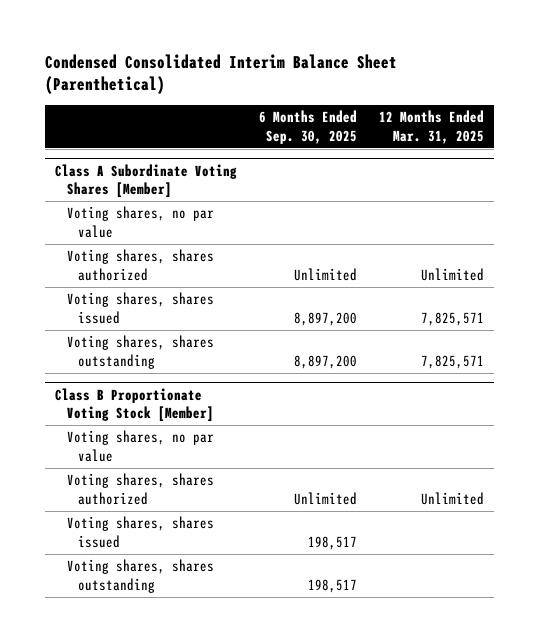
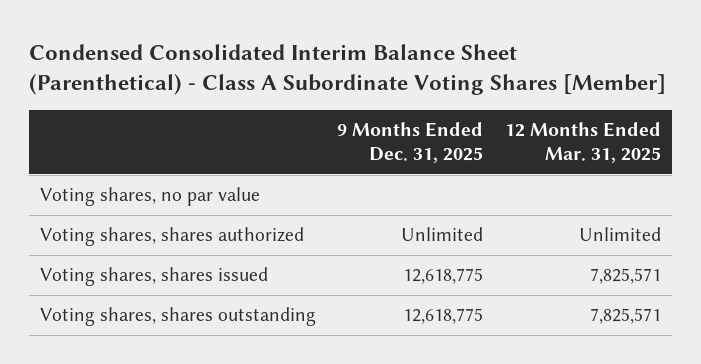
[44,53,397,95] Condensed Consolidated Interim Balance Sheet (Parenthetical) -> [29,43,667,96] Condensed Consolidated Interim Balance Sheet (Parenthetical) - Class A Subordinate Voting Shares [Member]
[259,110,358,144] 6 Months Ended Sep. 30, 2025 -> none
none -> [337,121,484,164] 9 Months Ended Dec. 31, 2025
[55,163,238,198] Class A Subordinate Voting Shares [Member] -> none
[55,387,214,422] Class B Proportionate Voting Stock [Member] -> none
[66,430,214,462] Voting shares, no par value -> none
[66,473,214,505] Voting shares, shares authorized -> none
[66,516,214,548] Voting shares, shares issued -> none
[66,559,214,593] Voting shares, shares outstanding -> none

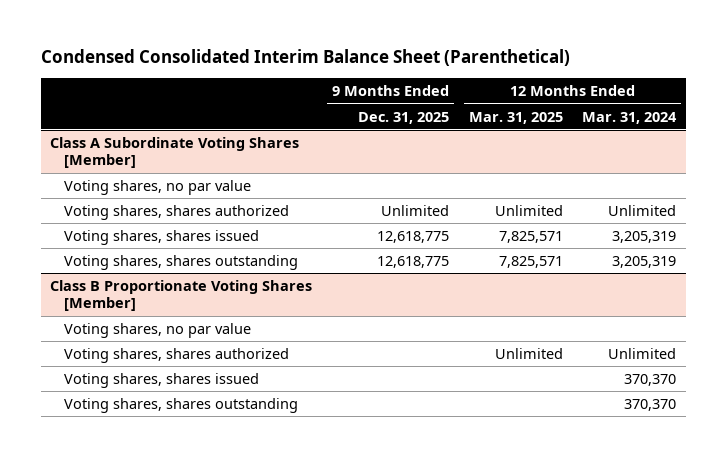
[29,43,667,96] Condensed Consolidated Interim Balance Sheet (Parenthetical) - Class A Subordinate Voting Shares [Member] -> [40,49,570,67] Condensed Consolidated Interim Balance Sheet (Parenthetical)
none -> [582,111,678,124] Mar. 31, 2024
none -> [50,137,300,169] Class A Subordinate Voting Shares [Member]
none -> [50,280,313,312] Class B Proportionate Voting Shares [Member]
none -> [64,323,252,339] Voting shares, no par value
none -> [64,348,290,364] Voting shares, shares authorized
none -> [64,373,260,389] Voting shares, shares issued
none -> [64,398,299,414] Voting shares, shares outstanding

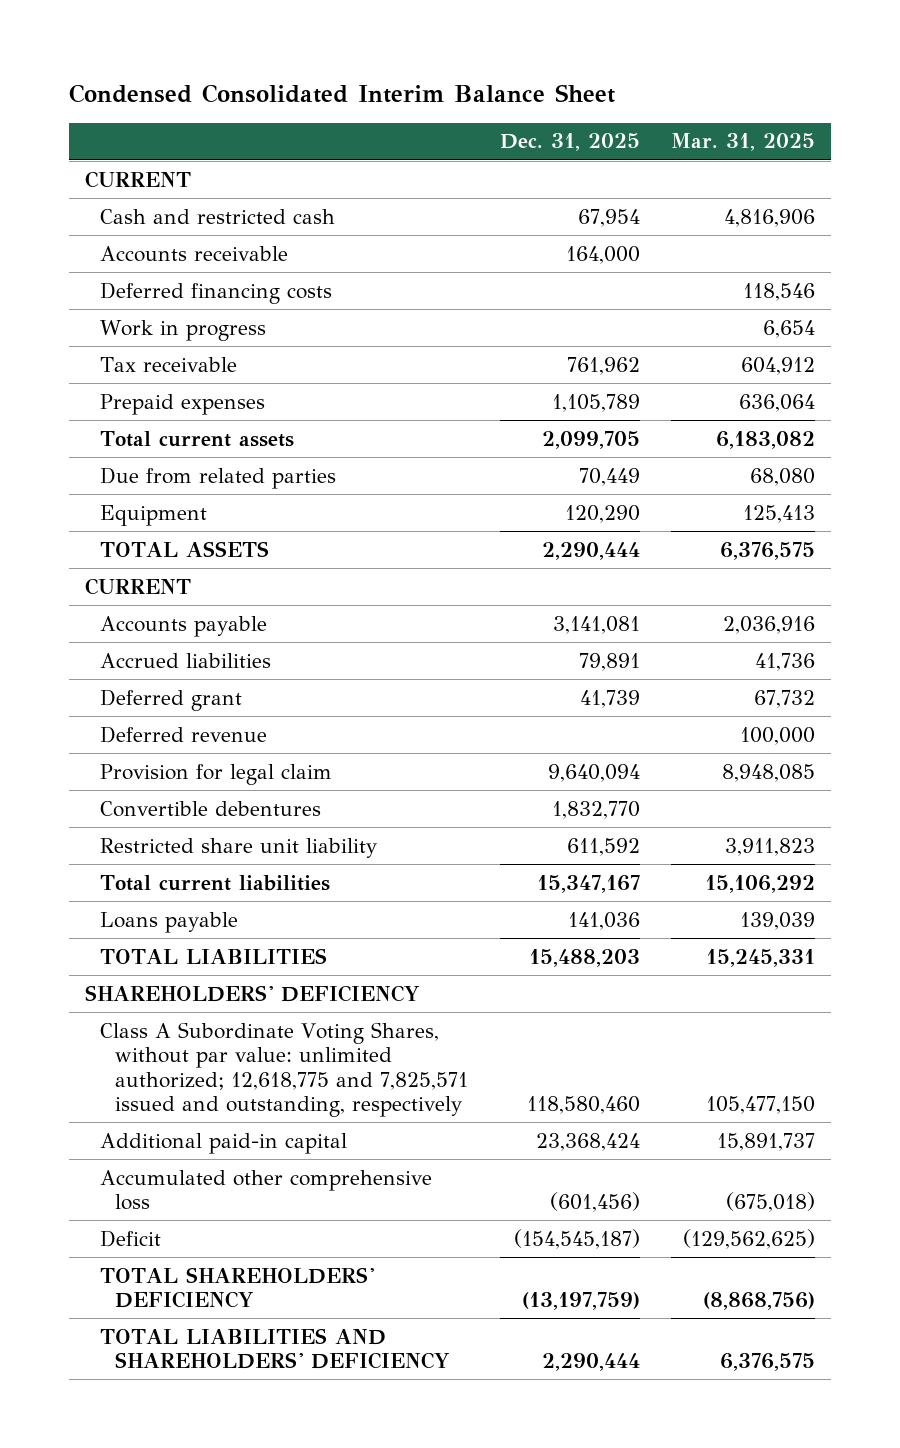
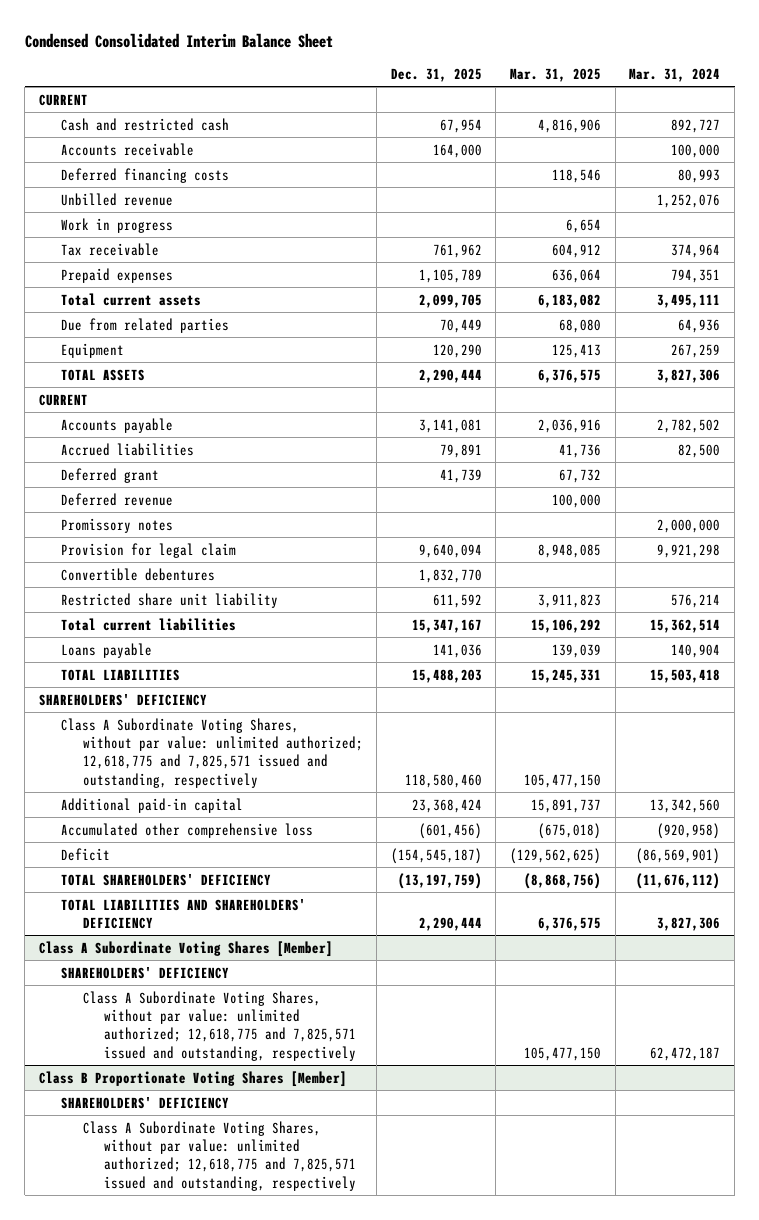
none -> [629,67,721,82] Mar. 31, 2024
none -> [60,192,173,206] Unbilled revenue
none -> [60,517,173,533] Promissory notes
none -> [38,940,333,957] Class A Subordinate Voting Shares [Member]
none -> [60,966,229,979] SHAREHOLDERS' DEFICIENCY
none -> [82,990,357,1061] Class A Subordinate Voting Shares, without par value: unlimited authorized; 12,618,775 and 7,825,571 issued and outstanding, respectively
none -> [38,1070,347,1087] Class B Proportionate Voting Shares [Member]
none -> [60,1096,229,1109] SHAREHOLDERS' DEFICIENCY
none -> [82,1120,357,1191] Class A Subordinate Voting Shares, without par value: unlimited authorized; 12,618,775 and 7,825,571 issued and outstanding, respectively

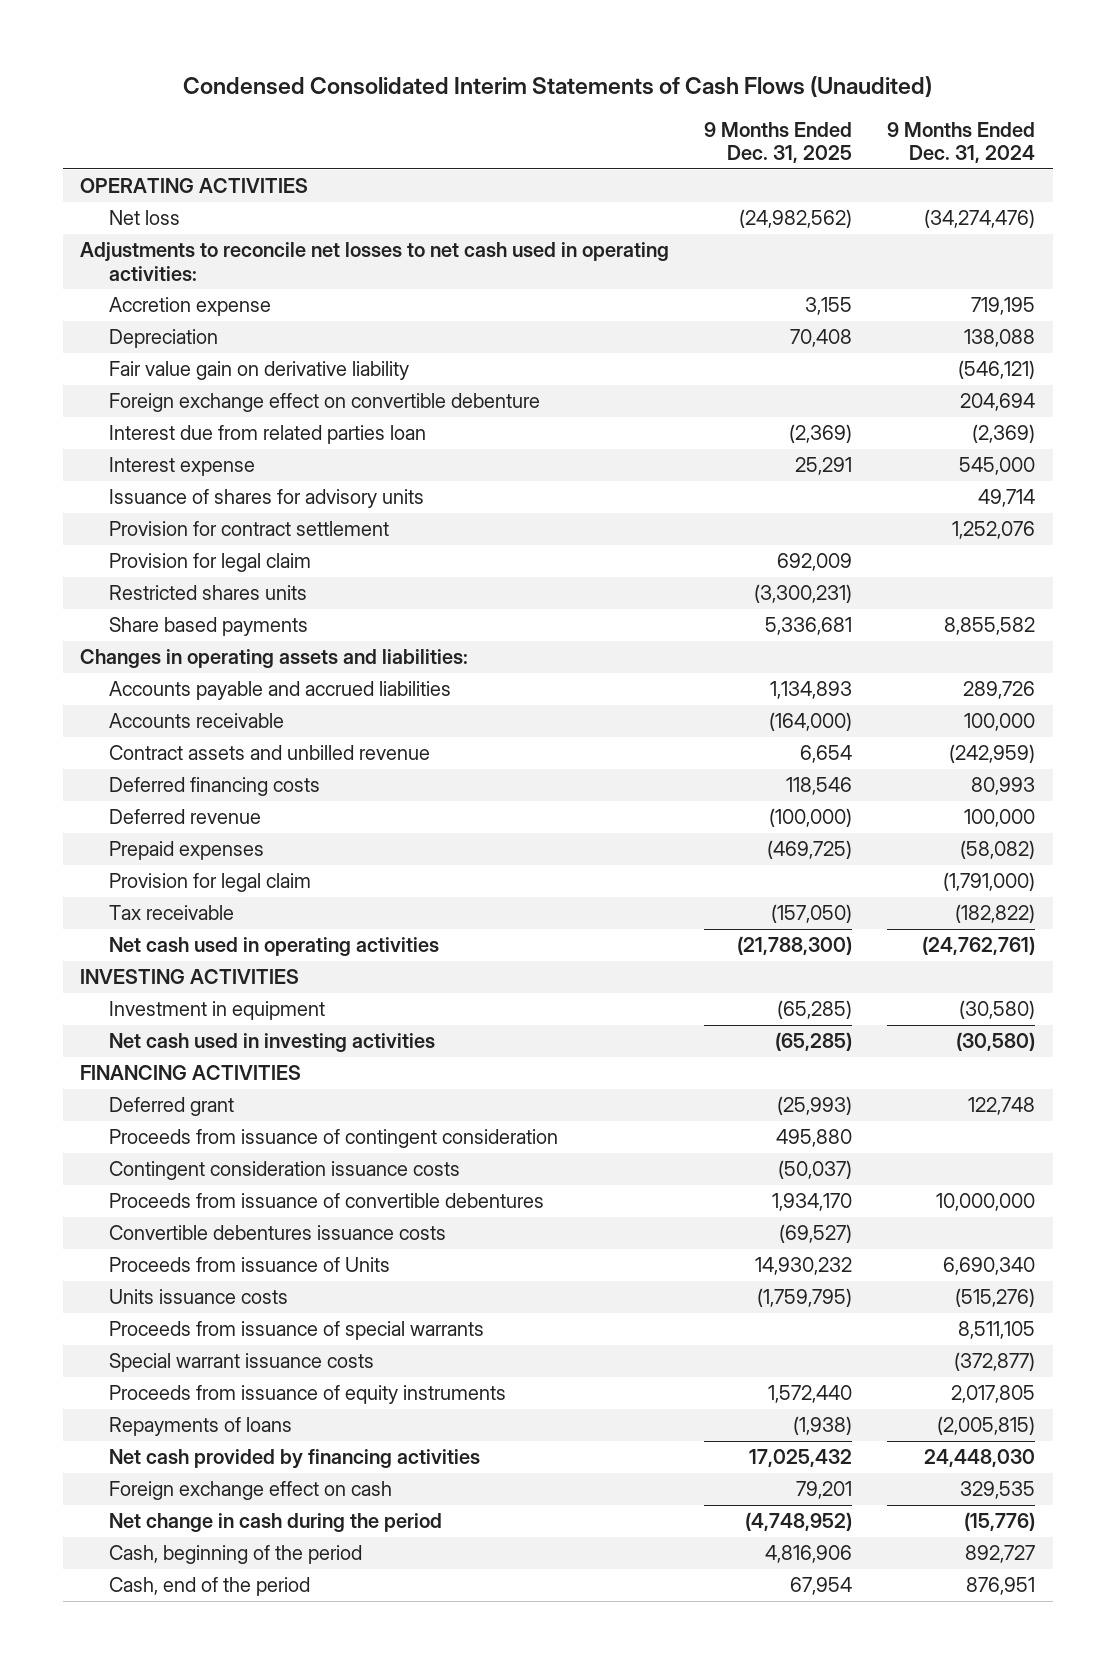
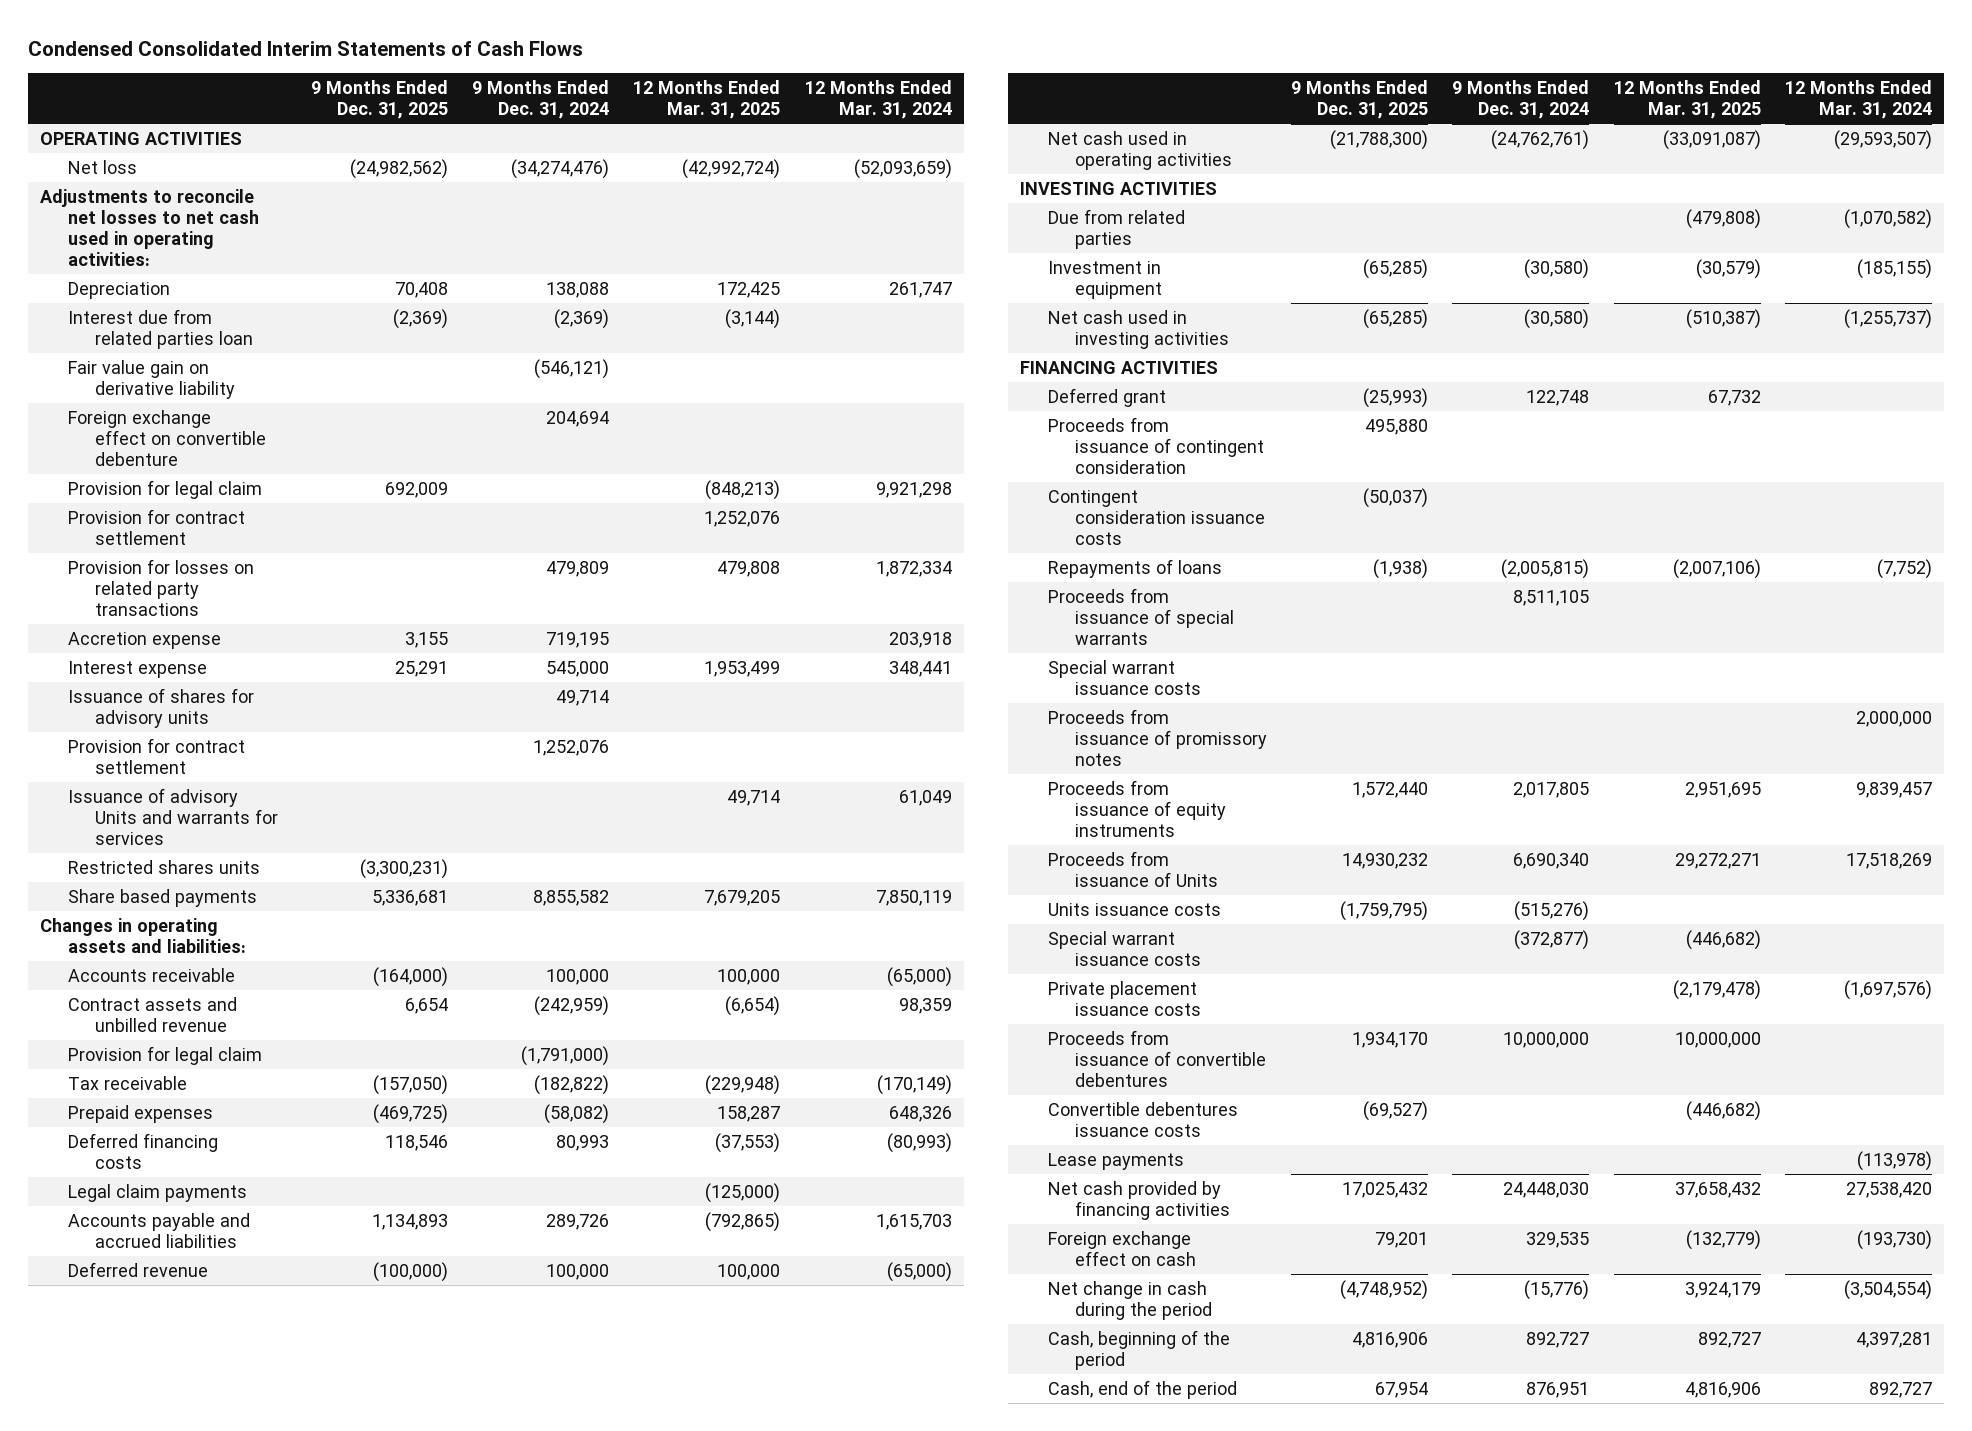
[182,75,932,97] Condensed Consolidated Interim Statements of Cash Flows (Unaudited) -> [28,40,584,56] Condensed Consolidated Interim Statements of Cash Flows
none -> [633,80,781,120] 12 Months Ended Mar. 31, 2025
none -> [804,80,952,120] 12 Months Ended Mar. 31, 2024
[108,425,426,445] Interest due from related parties loan -> [67,308,254,349] Interest due from related parties loan
[108,553,311,573] Provision for legal claim -> [67,479,262,499] Provision for legal claim
none -> [67,508,245,545] Provision for contract settlement
none -> [67,558,254,616] Provision for losses on related party transactions
[108,297,271,317] Accretion expense -> [67,631,221,649] Accretion expense
none -> [67,787,279,845] Issuance of advisory Units and warrants for services
[108,841,264,861] Prepaid expenses -> [67,1104,213,1123] Prepaid expenses
[108,777,320,797] Deferred financing costs -> [67,1132,218,1169] Deferred financing costs
none -> [67,1183,247,1202] Legal claim payments
[108,681,451,701] Accounts payable and accrued liabilities -> [67,1212,250,1248] Accounts payable and accrued liabilities
[108,809,261,825] Deferred revenue -> [67,1261,208,1277] Deferred revenue
none -> [1047,208,1185,249] Due from related parties
[108,1417,292,1437] Repayments of loans -> [1047,558,1222,578] Repayments of loans
[108,1321,484,1341] Proceeds from issuance of special warrants -> [1047,587,1235,645] Proceeds from issuance of special warrants
none -> [1047,659,1202,695] Special warrant issuance costs
none -> [1047,708,1268,766] Proceeds from issuance of promissory notes
[108,1385,506,1405] Proceeds from issuance of equity instruments -> [1047,779,1227,837] Proceeds from issuance of equity instruments
none -> [1047,980,1202,1016] Private placement issuance costs
[108,1193,544,1209] Proceeds from issuance of convertible debentures -> [1047,1029,1267,1087] Proceeds from issuance of convertible debentures
[108,1225,446,1241] Convertible debentures issuance costs -> [1047,1101,1238,1137] Convertible debentures issuance costs
none -> [1047,1152,1184,1170] Lease payments

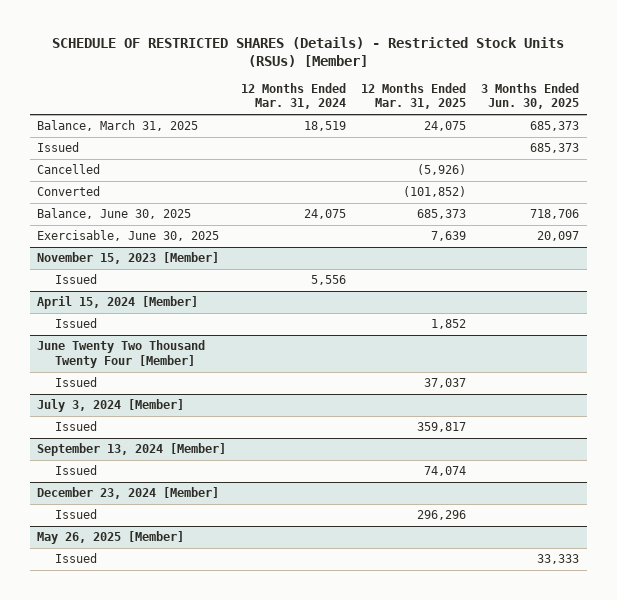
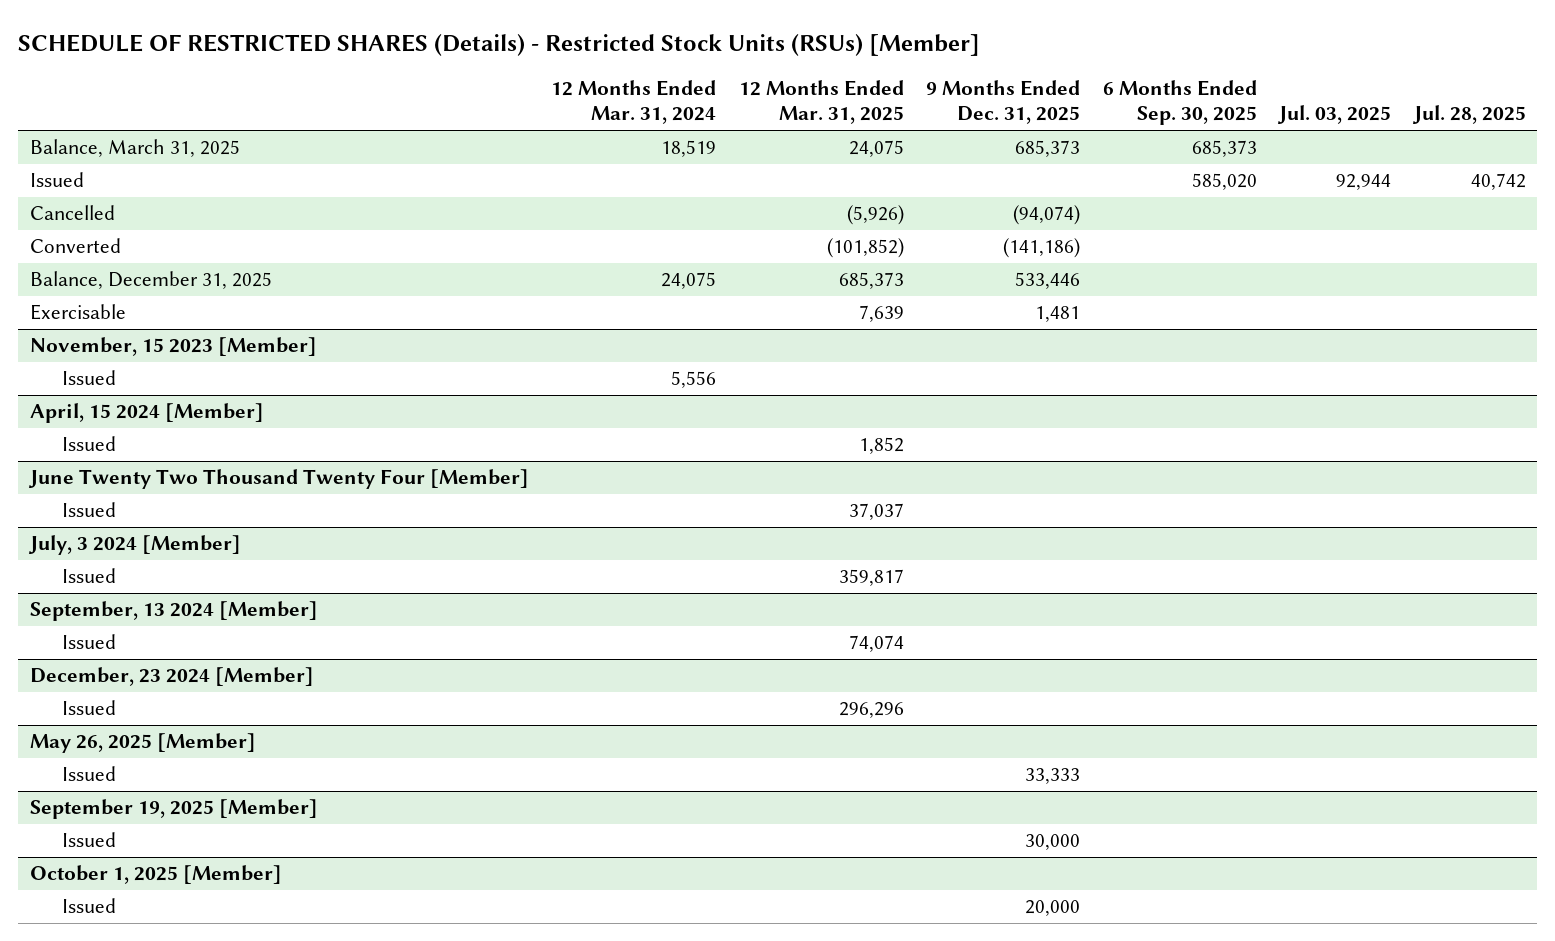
[481,82,580,110] 3 Months Ended Jun. 30, 2025 -> none
none -> [926,80,1081,125] 9 Months Ended Dec. 31, 2025
none -> [1102,80,1257,126] 6 Months Ended Sep. 30, 2025
none -> [1277,105,1392,125] Jul. 03, 2025
none -> [1411,105,1526,125] Jul. 28, 2025
[37,208,192,220] Balance, June 30, 2025 -> [29,271,272,290] Balance, December 31, 2025
[37,230,220,242] Exercisable, June 30, 2025 -> [29,304,126,321] Exercisable
[37,252,220,265] November 15, 2023 [Member] -> [29,337,317,357] November, 15 2023 [Member]
[37,296,199,310] April 15, 2024 [Member] -> [29,403,264,424] April, 15 2024 [Member]
[37,399,185,413] July 3, 2024 [Member] -> [27,535,241,556] July, 3 2024 [Member]
[37,443,227,457] September 13, 2024 [Member] -> [29,601,318,622] September, 13 2024 [Member]
[37,487,220,500] December 23, 2024 [Member] -> [29,667,314,687] December, 23 2024 [Member]
none -> [29,799,318,820] September 19, 2025 [Member]
none -> [61,832,116,848] Issued
none -> [29,865,282,885] October 1, 2025 [Member]
none -> [61,898,116,914] Issued

